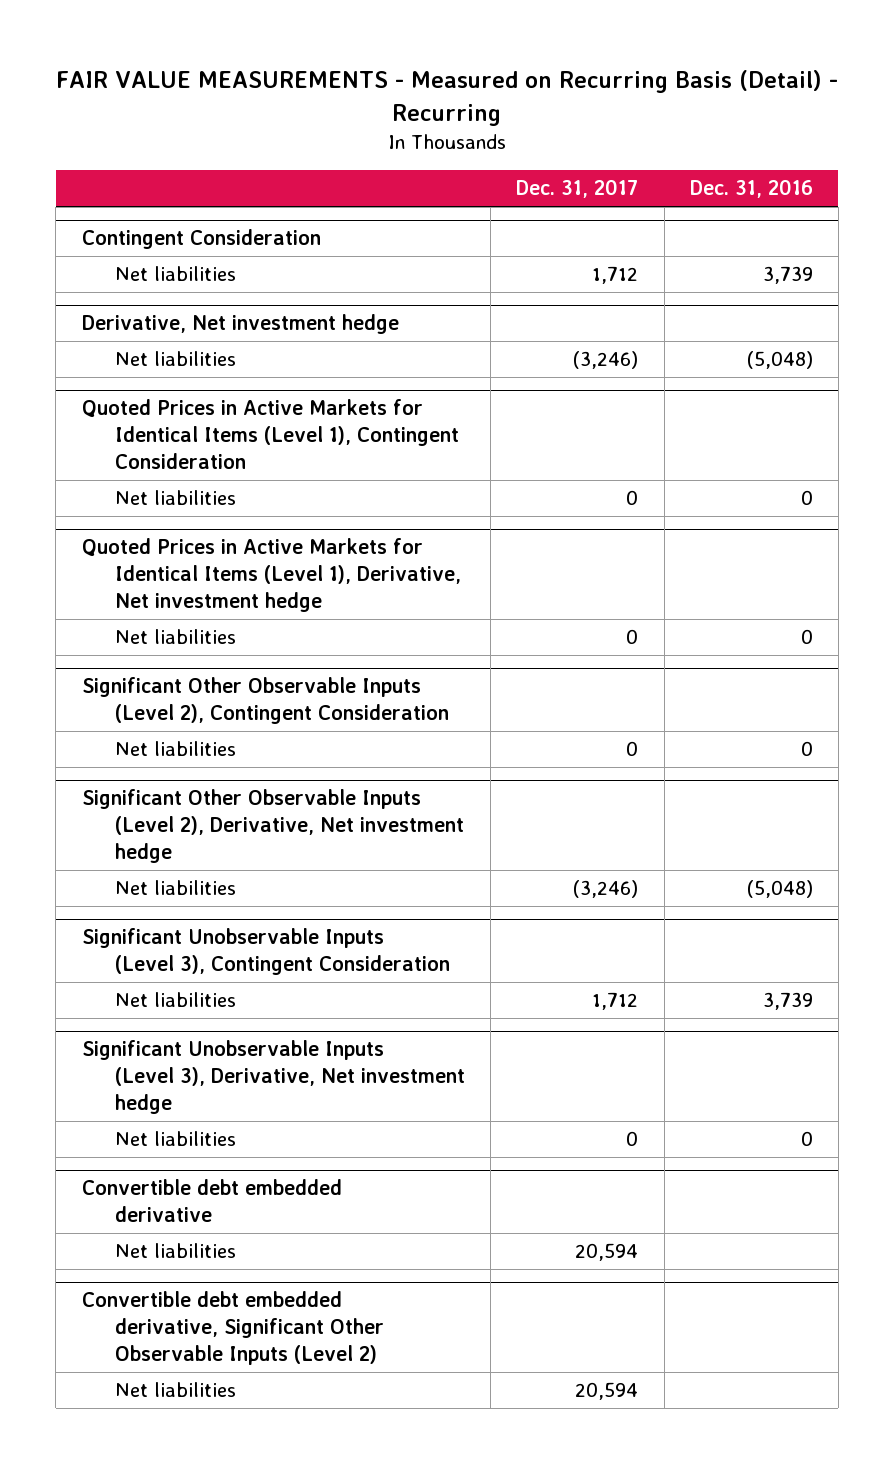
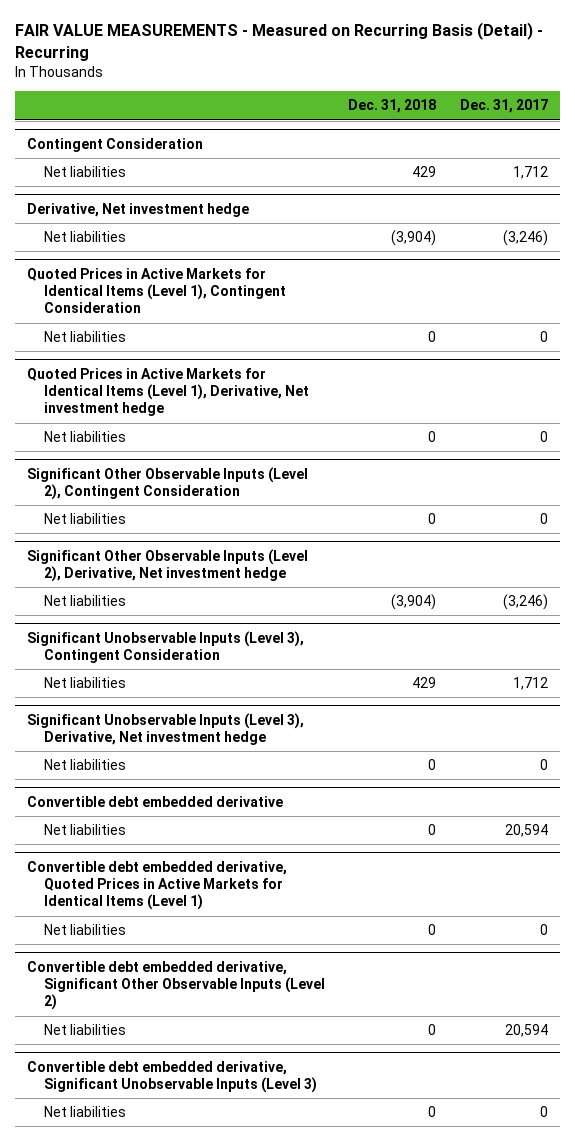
[689,179,813,199] Dec. 31, 2016 -> none
none -> [348,99,437,114] Dec. 31, 2018
none -> [26,860,287,911] Convertible debt embedded derivative, Quoted Prices in Active Markets for Identical Items (Level 1)
none -> [43,924,126,936] Net liabilities
none -> [26,1060,317,1094] Convertible debt embedded derivative, Significant Unobservable Inputs (Level 3)
none -> [43,1106,126,1118] Net liabilities

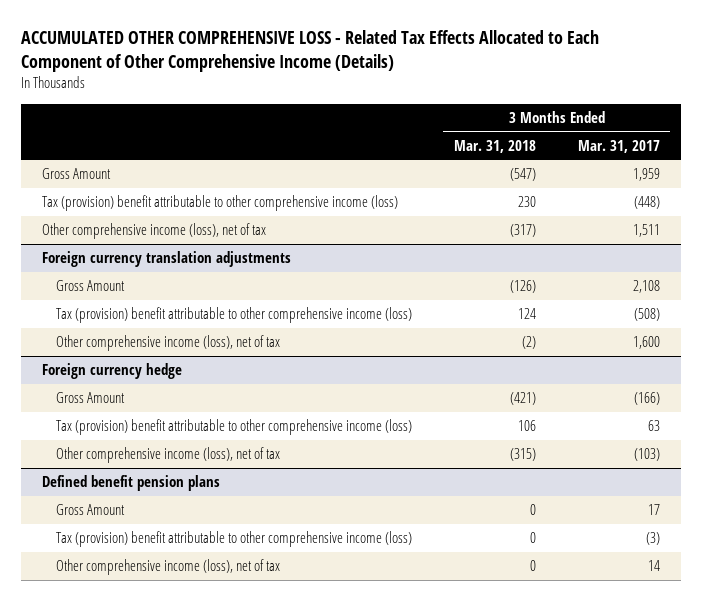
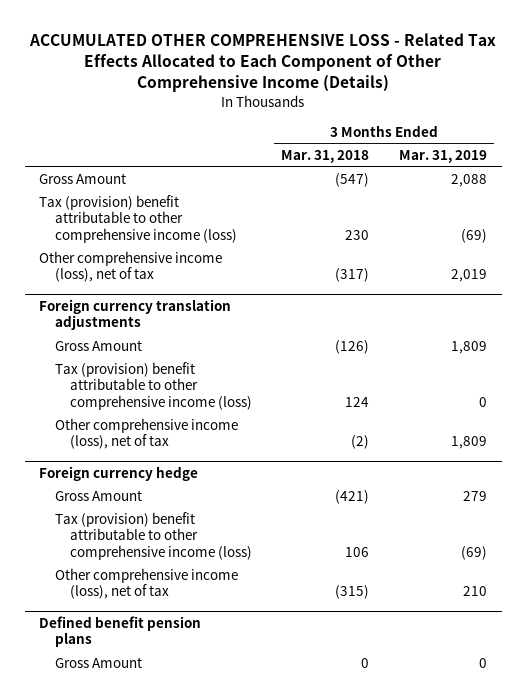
[577,139,660,153] Mar. 31, 2017 -> none
none -> [398,149,487,163] Mar. 31, 2019
[55,531,412,548] Tax (provision) benefit attributable to other comprehensive income (loss) -> none
[55,559,280,576] Other comprehensive income (loss), net of tax -> none

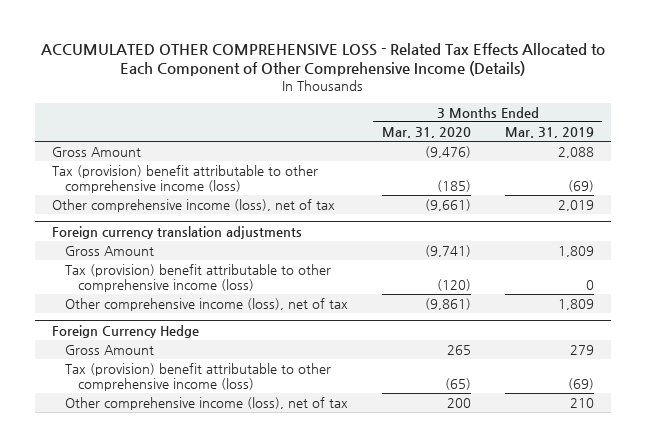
[281,149,370,163] Mar. 31, 2018 -> none
none -> [381,126,471,138] Mar. 31, 2020
[39,465,199,481] Foreign currency hedge -> [51,324,199,338] Foreign Currency Hedge
[39,615,202,648] Defined benefit pension plans -> none
[54,656,142,668] Gross Amount -> none

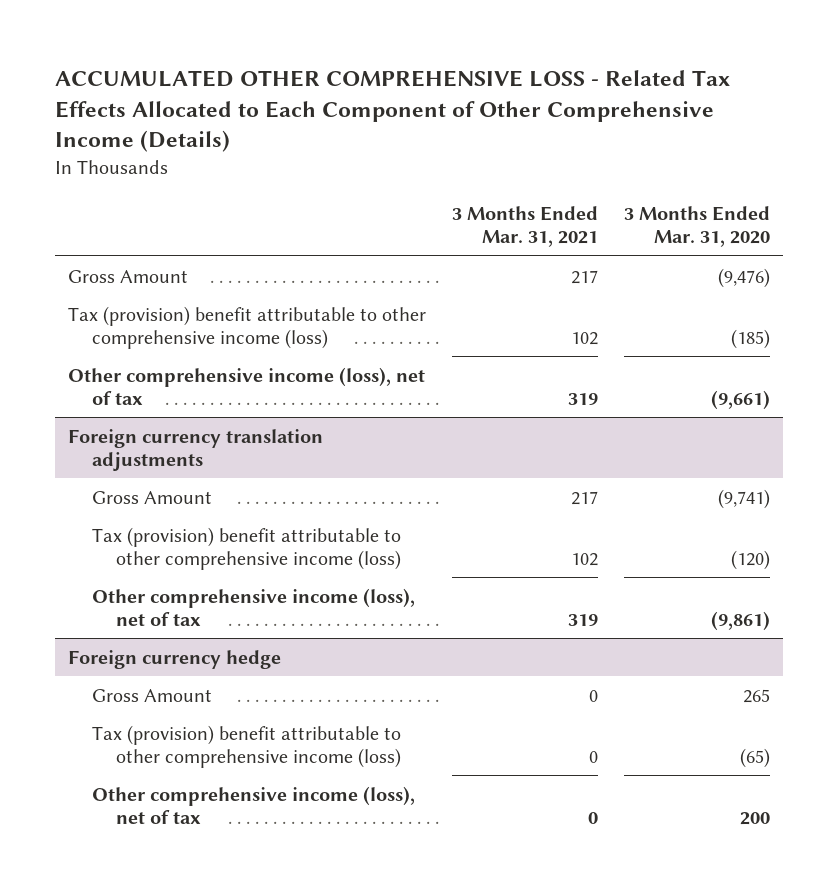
[504,126,594,138] Mar. 31, 2019 -> none
none -> [452,205,599,247] 3 Months Ended Mar. 31, 2021
[51,324,199,338] Foreign Currency Hedge -> [68,649,282,669] Foreign currency hedge

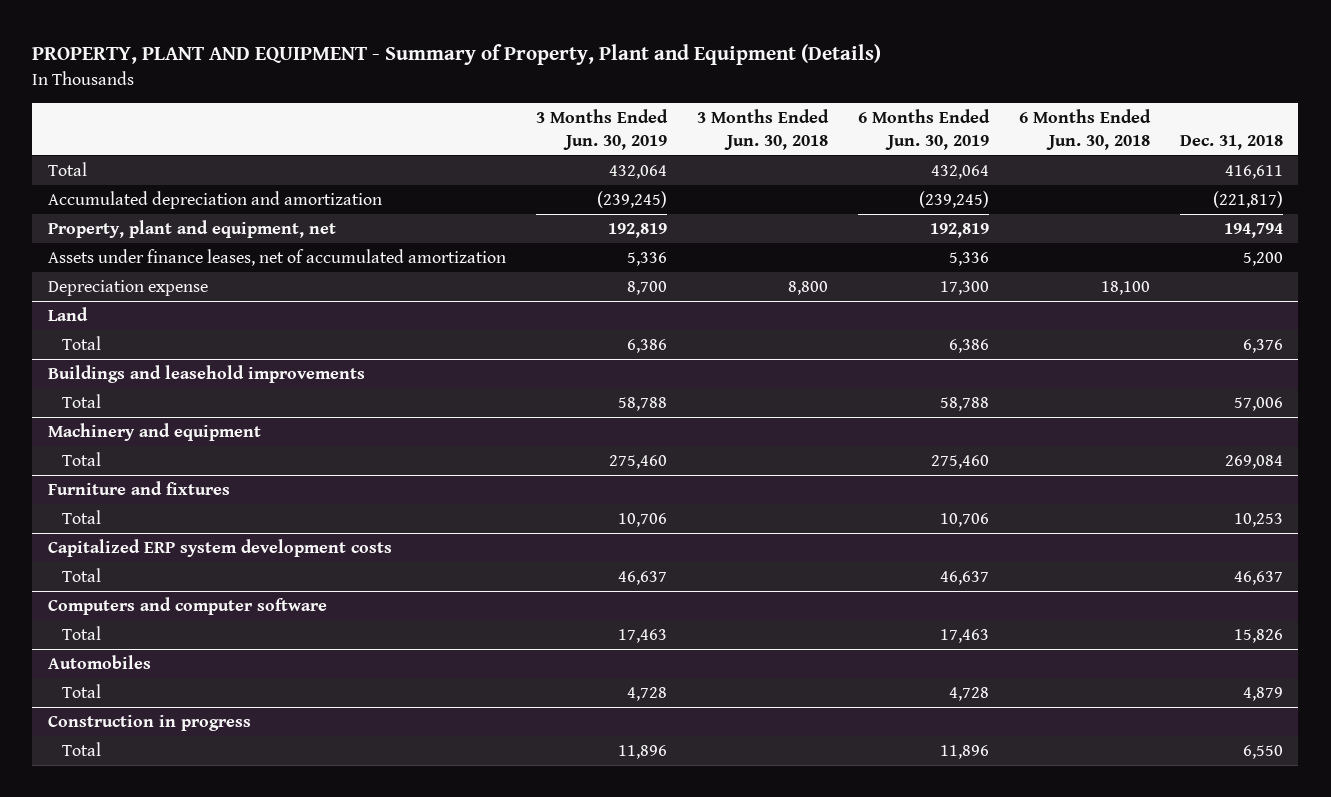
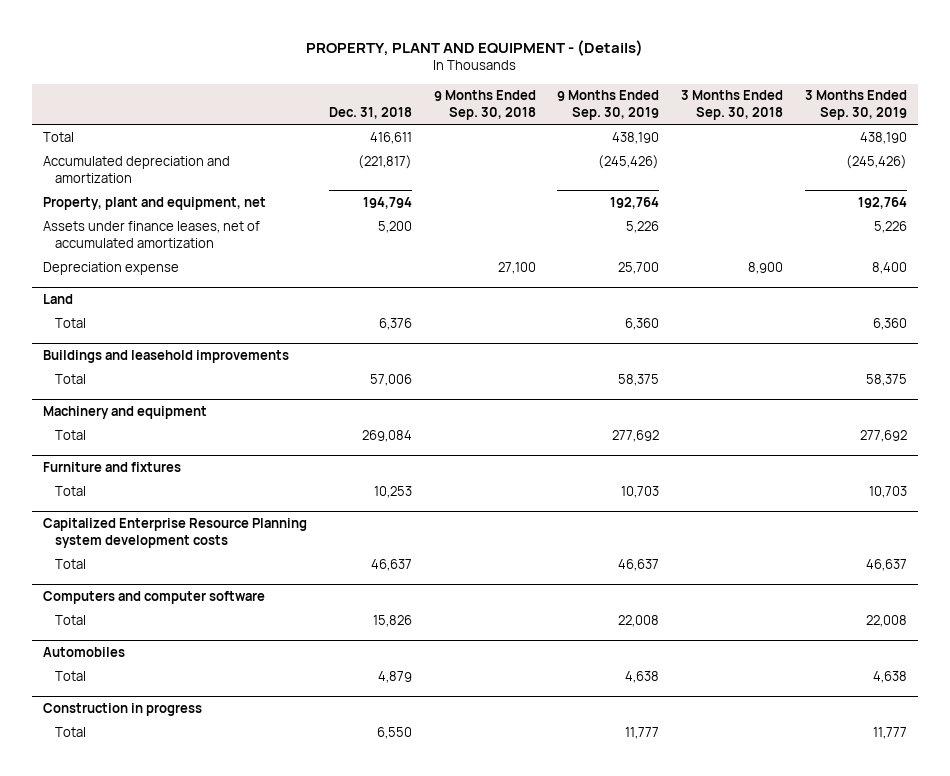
[32,44,882,66] PROPERTY, PLANT AND EQUIPMENT - Summary of Property, Plant and Equipment (Details) -> [306,39,644,56] PROPERTY, PLANT AND EQUIPMENT - (Details)
[535,108,668,150] 3 Months Ended Jun. 30, 2019 -> none
[696,108,829,150] 3 Months Ended Jun. 30, 2018 -> none
[857,108,990,150] 6 Months Ended Jun. 30, 2019 -> none
[1019,108,1152,150] 6 Months Ended Jun. 30, 2018 -> none
none -> [433,90,536,121] 9 Months Ended Sep. 30, 2018
none -> [557,90,660,121] 9 Months Ended Sep. 30, 2019
none -> [681,90,784,121] 3 Months Ended Sep. 30, 2018
none -> [804,90,907,121] 3 Months Ended Sep. 30, 2019
[47,538,392,557] Capitalized ERP system development costs -> [43,518,308,548] Capitalized Enterprise Resource Planning system development costs

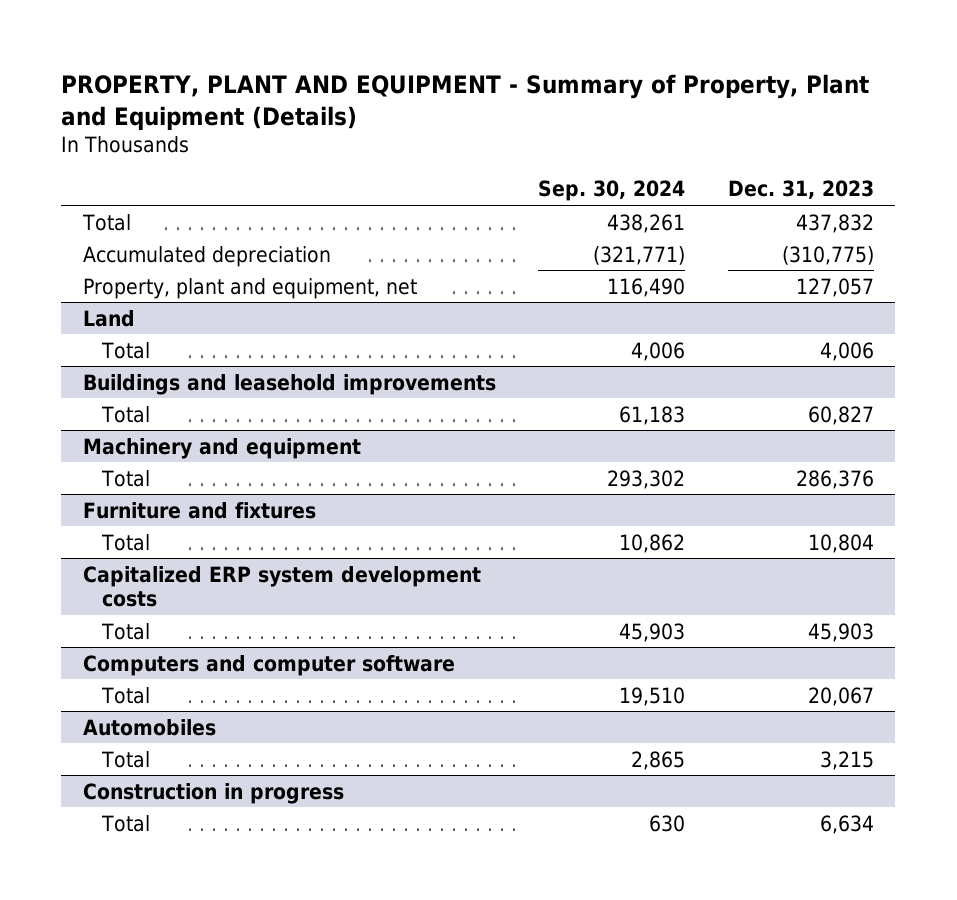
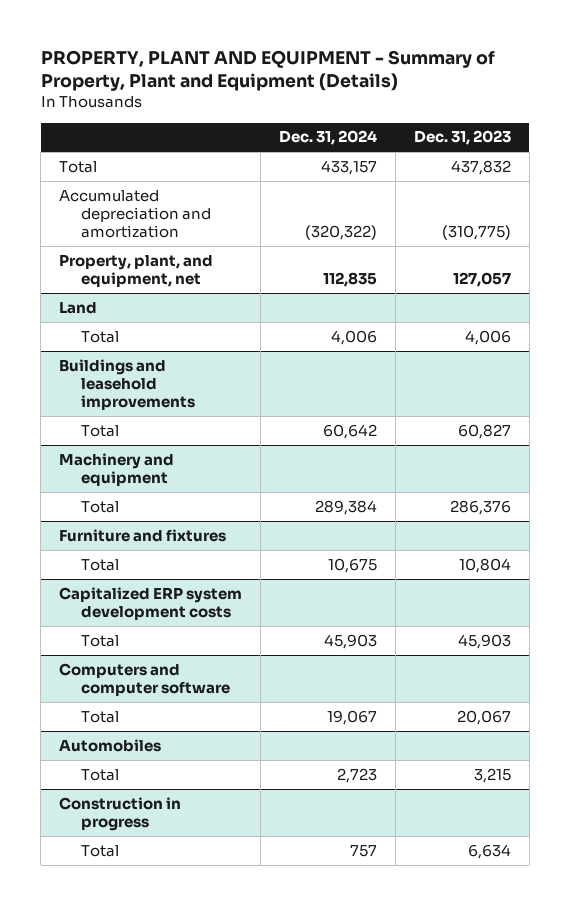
[538,180,686,202] Sep. 30, 2024 -> none
none -> [278,130,377,146] Dec. 31, 2024
[82,245,331,267] Accumulated depreciation -> [58,189,211,238] Accumulated depreciation and amortization
[82,277,417,299] Property, plant and equipment, net -> [58,253,213,287] Property, plant, and equipment, net

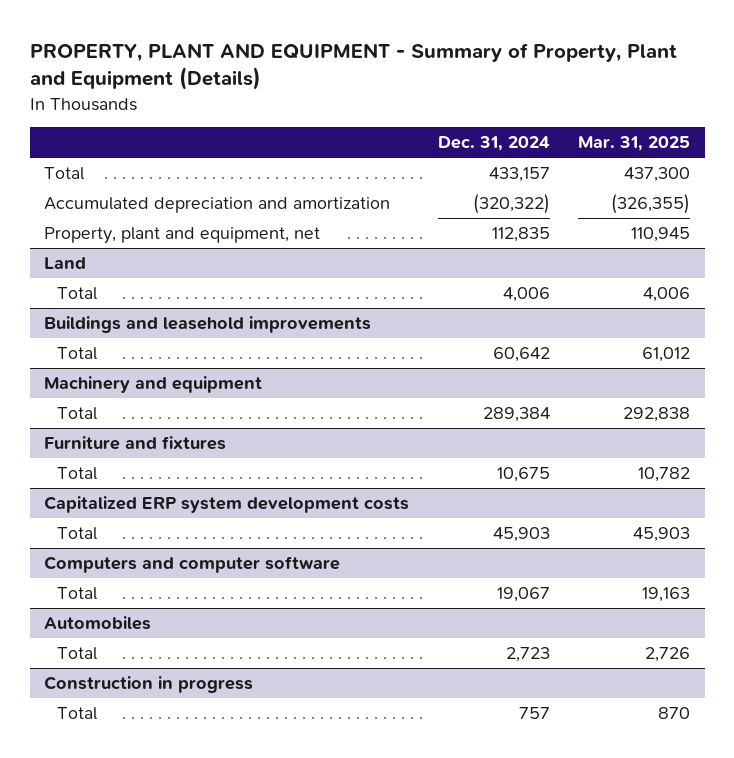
[413,130,511,146] Dec. 31, 2023 -> none
none -> [578,136,691,152] Mar. 31, 2025
[58,253,213,287] Property, plant, and equipment, net -> [44,226,321,244] Property, plant and equipment, net

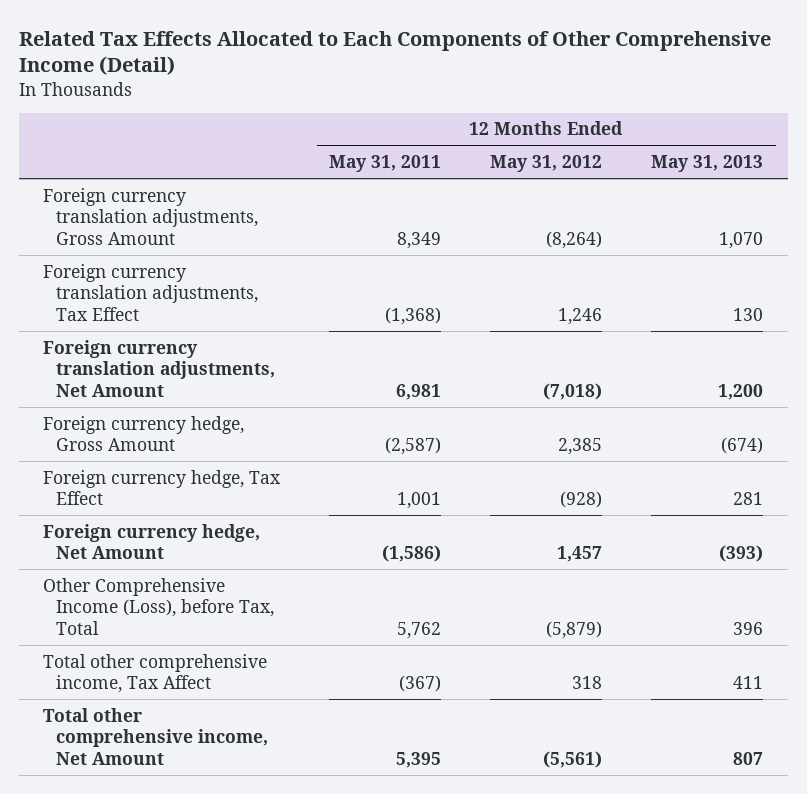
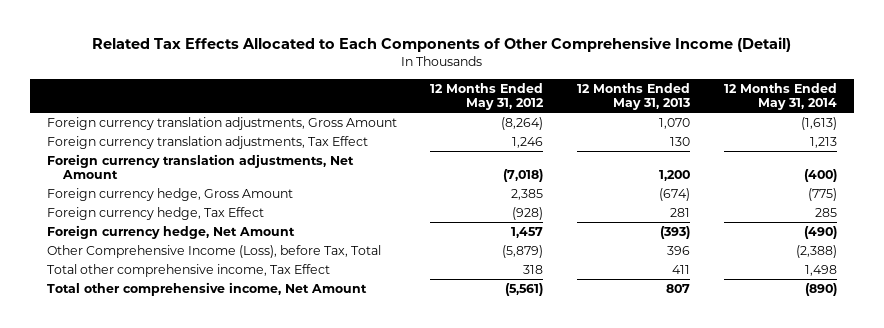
[329,155,442,173] May 31, 2011 -> none
none -> [724,82,838,111] 12 Months Ended May 31, 2014
[43,653,268,694] Total other comprehensive income, Tax Affect -> [46,263,330,277] Total other comprehensive income, Tax Effect

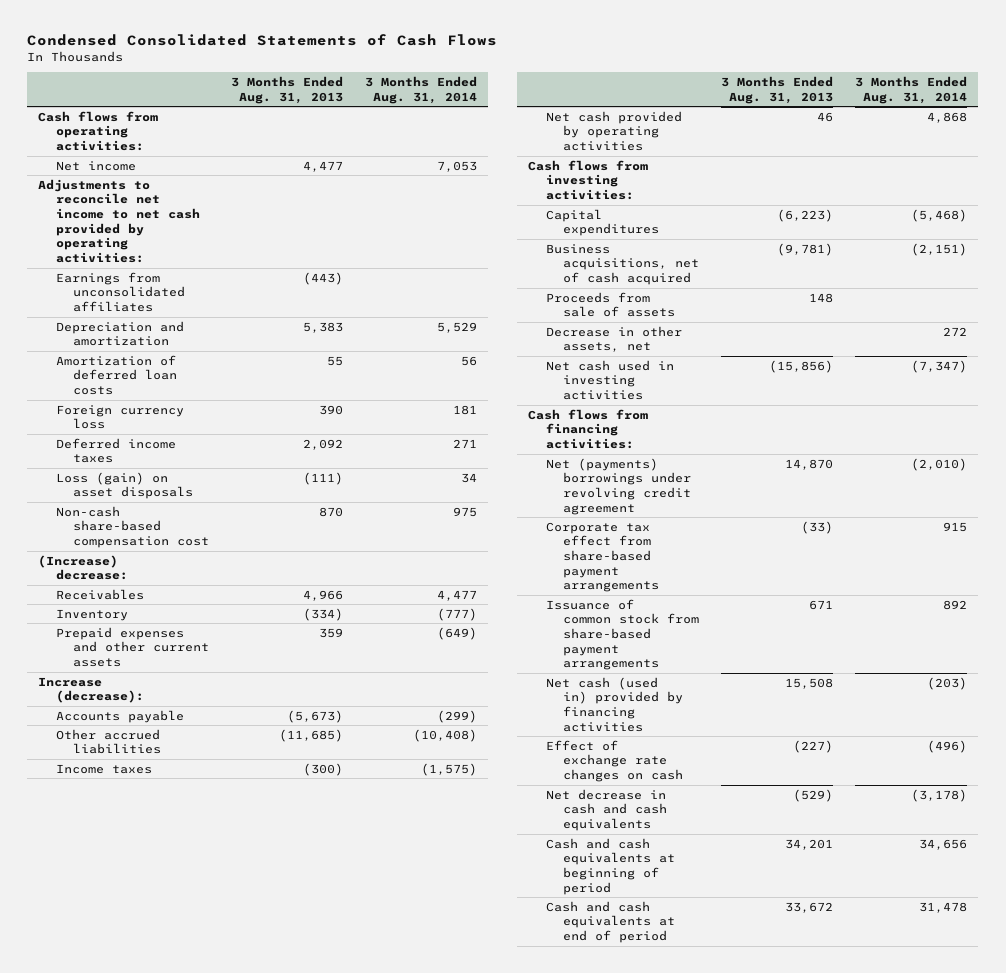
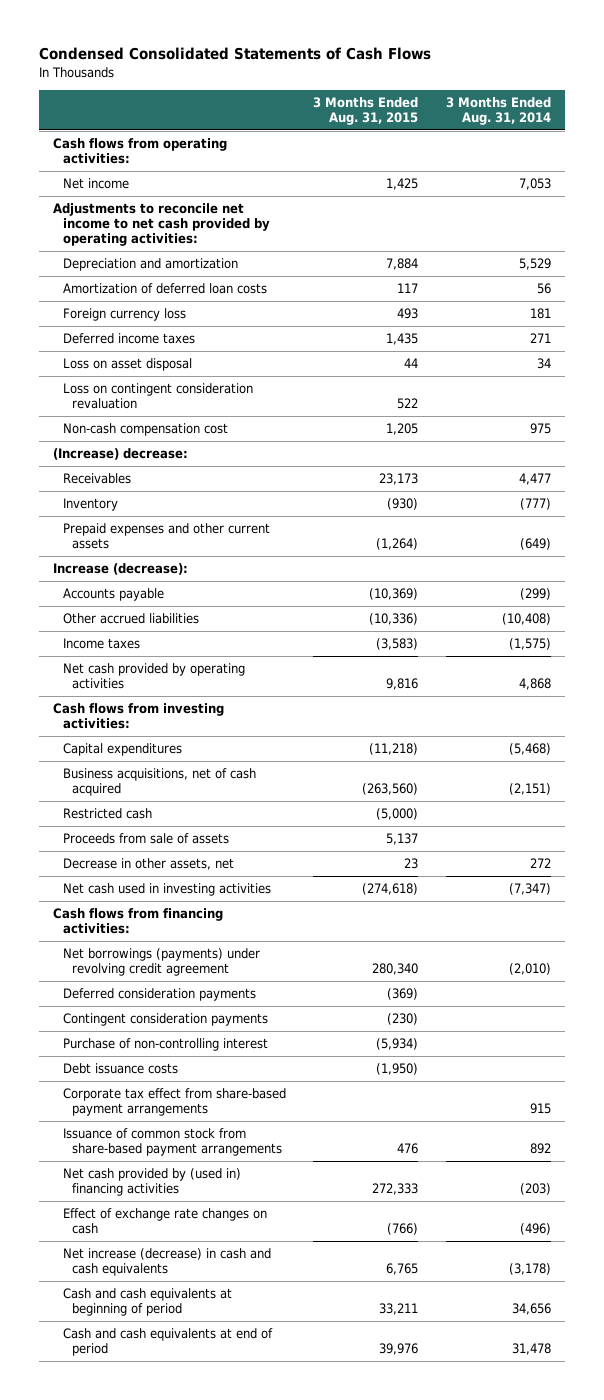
[231,75,344,104] 3 Months Ended Aug. 31, 2013 -> none
none -> [313,96,419,125] 3 Months Ended Aug. 31, 2015
[55,271,186,313] Earnings from unconsolidated affiliates -> none
[55,471,194,500] Loss (gain) on asset disposals -> [62,358,192,372] Loss on asset disposal
none -> [62,383,253,410] Loss on contingent consideration revaluation
[55,505,210,549] Non-cash share-based compensation cost -> [62,423,228,437] Non-cash compensation cost
none -> [62,808,152,820] Restricted cash
[545,457,692,515] Net (payments) borrowings under revolving credit agreement -> [62,948,260,977] Net borrowings (payments) under revolving credit agreement
none -> [62,988,256,1002] Deferred consideration payments
none -> [62,1013,268,1027] Contingent consideration payments
none -> [62,1038,268,1052] Purchase of non-controlling interest
none -> [62,1063,178,1075] Debt issuance costs
[545,676,684,732] Net cash (used in) provided by financing activities -> [62,1168,241,1197] Net cash provided by (used in) financing activities
[545,788,668,832] Net decrease in cash and cash equivalents -> [62,1248,271,1277] Net increase (decrease) in cash and cash equivalents

